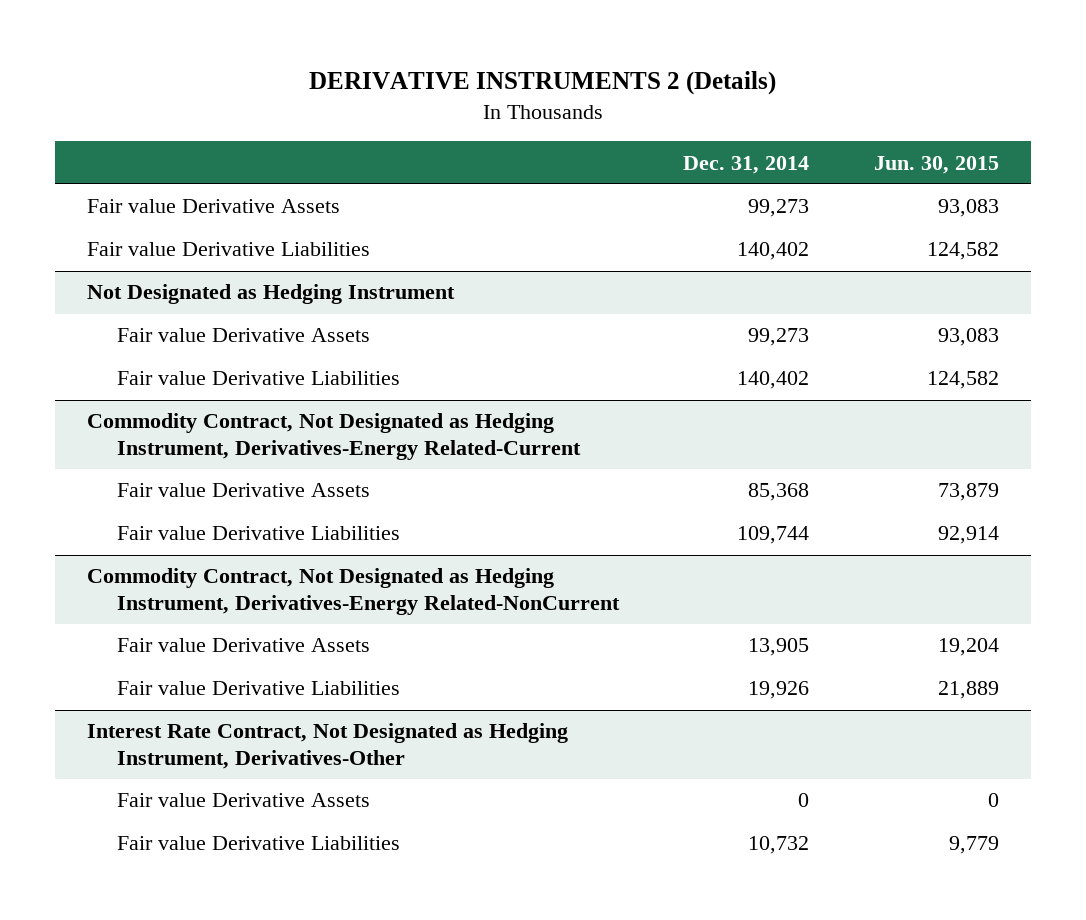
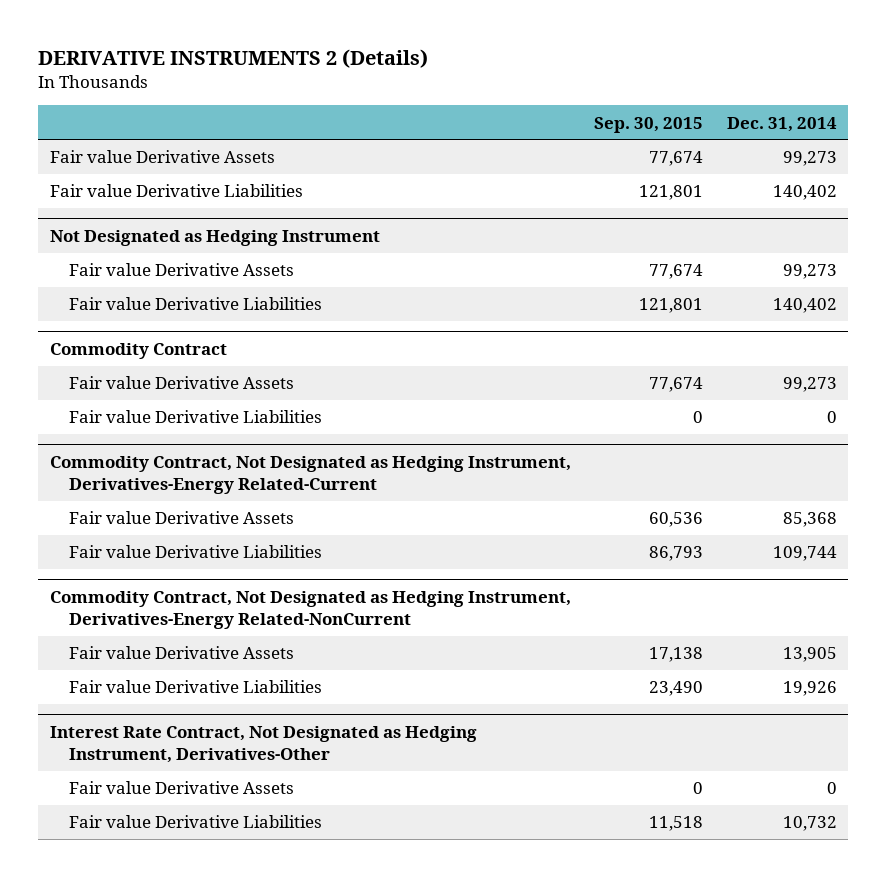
[873,155,999,174] Jun. 30, 2015 -> none
none -> [594,116,704,133] Sep. 30, 2015
none -> [49,343,227,360] Commodity Contract
none -> [69,376,295,390] Fair value Derivative Assets
none -> [69,410,323,424] Fair value Derivative Liabilities

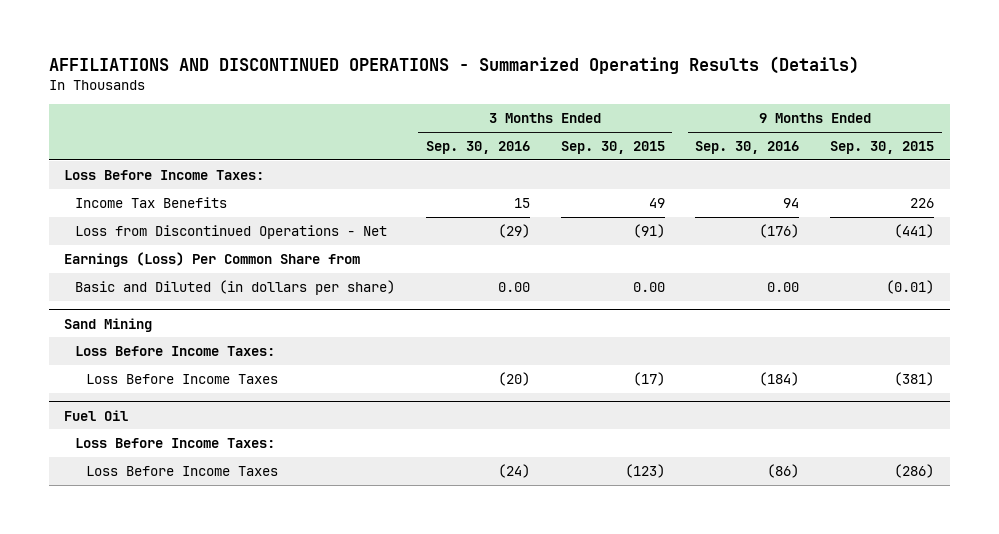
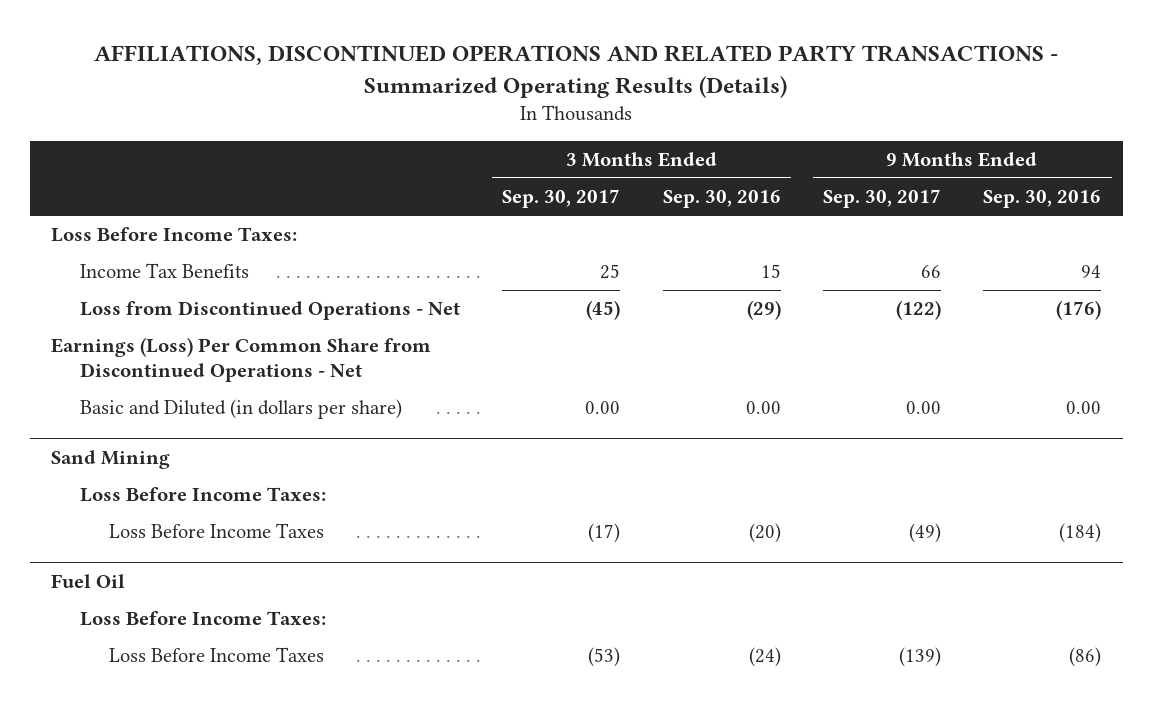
[48,55,859,74] AFFILIATIONS AND DISCONTINUED OPERATIONS - Summarized Operating Results (Details) -> [94,45,1059,98] AFFILIATIONS, DISCONTINUED OPERATIONS AND RELATED PARTY TRANSACTIONS - Summarized Operating Results (Details)
[560,141,665,155] Sep. 30, 2015 -> none
[830,141,935,155] Sep. 30, 2015 -> none
none -> [502,189,621,209] Sep. 30, 2017
none -> [823,189,942,209] Sep. 30, 2017
[64,252,361,268] Earnings (Loss) Per Common Share from -> [50,337,431,383] Earnings (Loss) Per Common Share from Discontinued Operations - Net

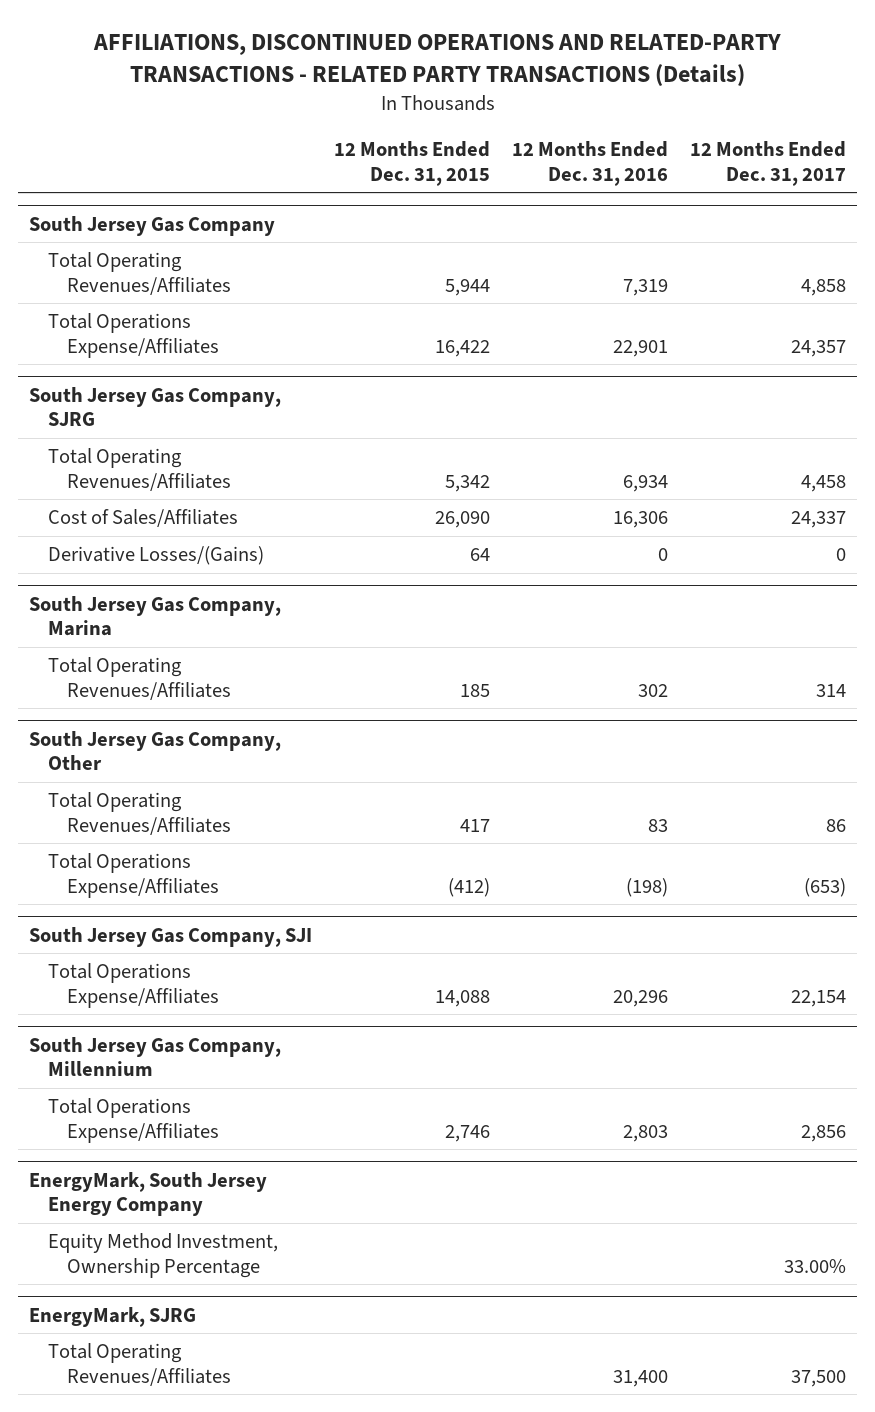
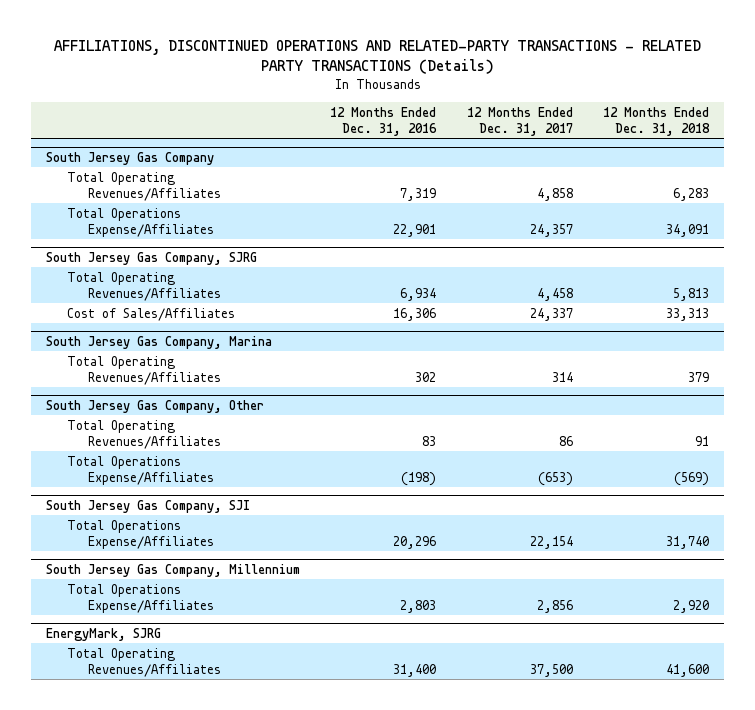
[334,141,491,186] 12 Months Ended Dec. 31, 2015 -> none
none -> [603,106,711,136] 12 Months Ended Dec. 31, 2018
[48,546,265,566] Derivative Losses/(Gains) -> none
[29,1171,268,1217] EnergyMark, South Jersey Energy Company -> none
[48,1233,279,1278] Equity Method Investment, Ownership Percentage -> none

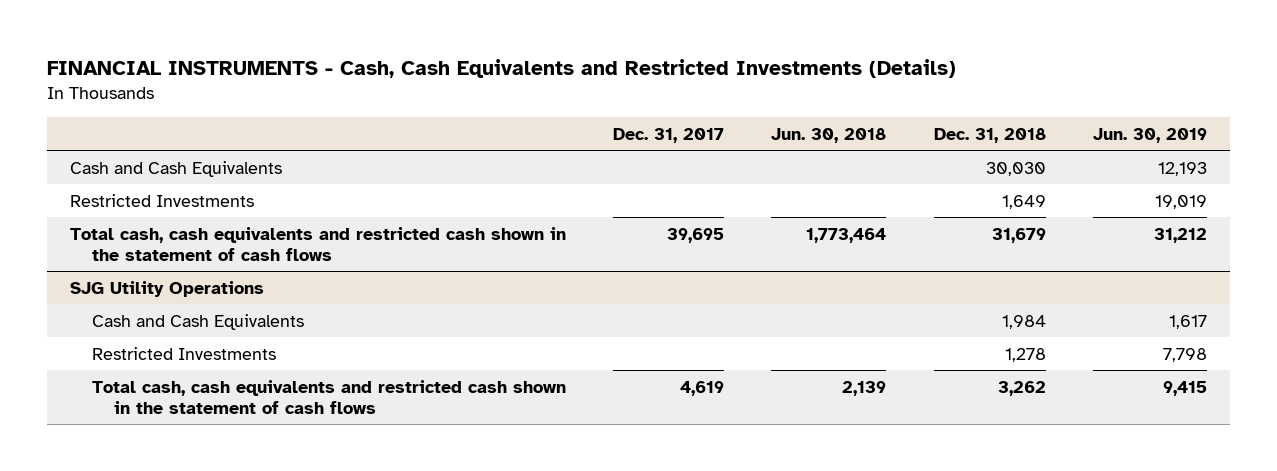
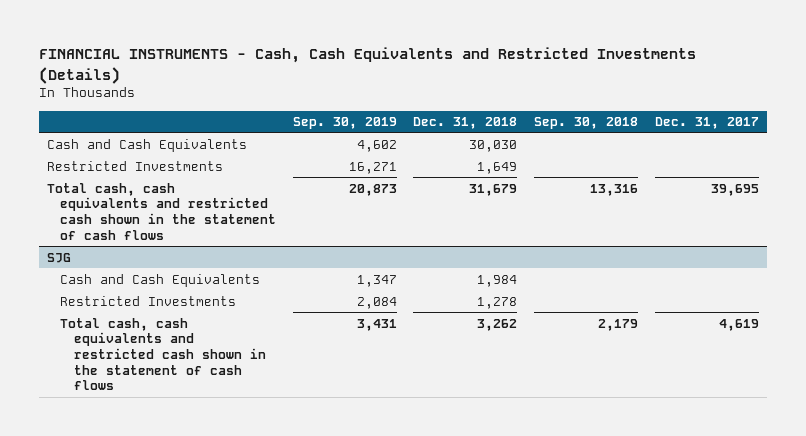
[771,127,887,143] Jun. 30, 2018 -> none
[1092,127,1207,143] Jun. 30, 2019 -> none
none -> [292,117,397,130] Sep. 30, 2019
none -> [534,117,639,130] Sep. 30, 2018
[70,280,265,297] SJG Utility Operations -> [47,252,72,263] SJG

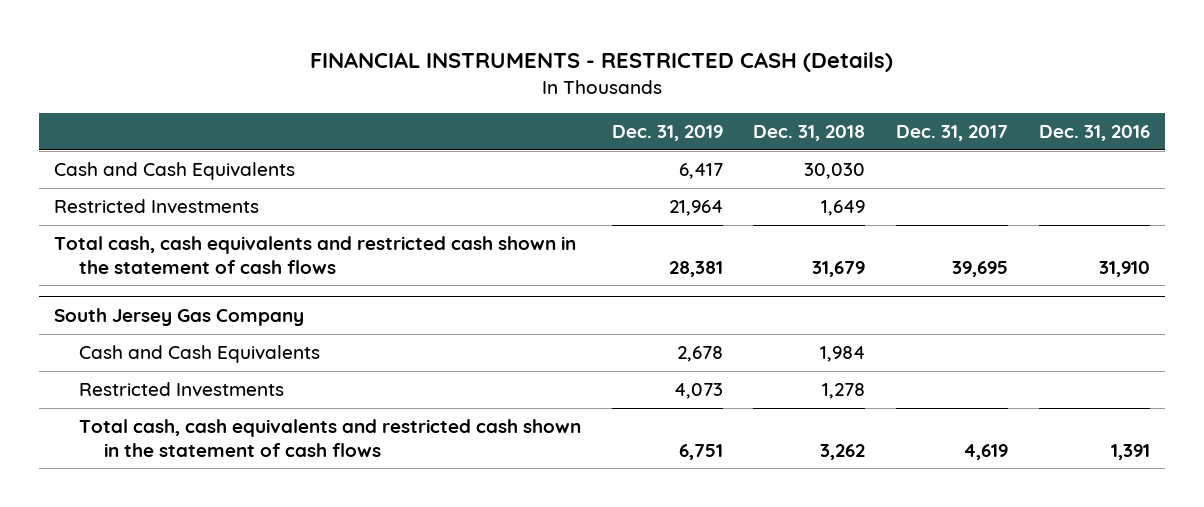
[39,47,697,84] FINANCIAL INSTRUMENTS - Cash, Cash Equivalents and Restricted Investments (Details) -> [309,52,893,73] FINANCIAL INSTRUMENTS - RESTRICTED CASH (Details)
[292,117,397,130] Sep. 30, 2019 -> none
[534,117,639,130] Sep. 30, 2018 -> none
none -> [611,125,723,142] Dec. 31, 2019
none -> [1038,125,1150,142] Dec. 31, 2016
[47,252,72,263] SJG -> [54,308,305,327] South Jersey Gas Company

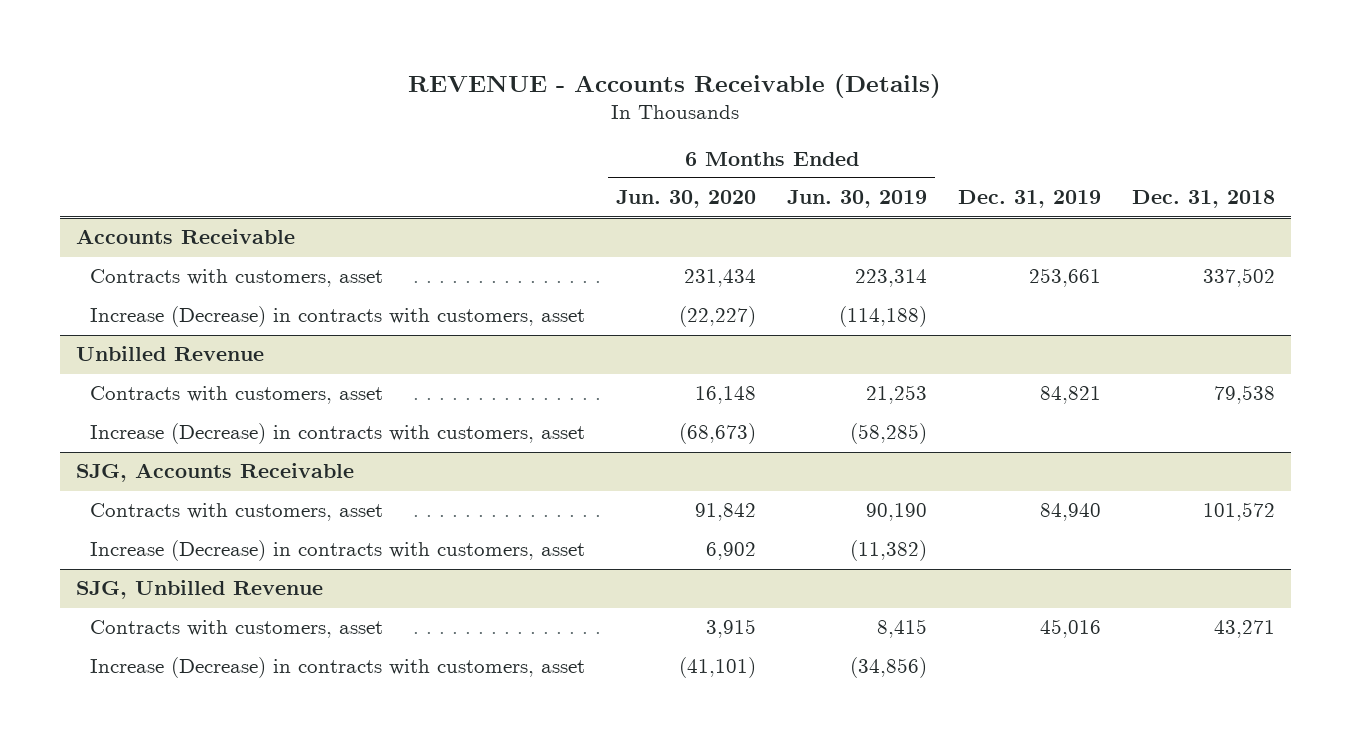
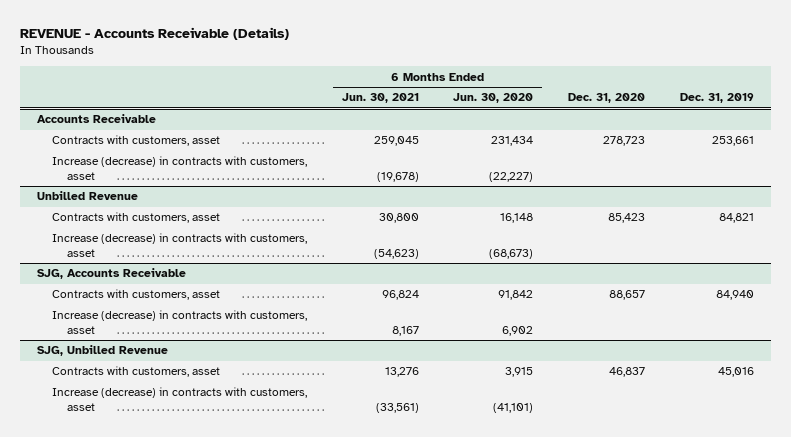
[787,190,928,209] Jun. 30, 2019 -> none
[1132,190,1276,209] Dec. 31, 2018 -> none
none -> [341,93,419,104] Jun. 30, 2021
none -> [568,93,646,104] Dec. 31, 2020
[90,306,586,328] Increase (Decrease) in contracts with customers, asset -> [52,156,308,181] Increase (decrease) in contracts with customers, asset
[90,423,586,445] Increase (Decrease) in contracts with customers, asset -> [52,233,308,258] Increase (decrease) in contracts with customers, asset
[90,540,586,562] Increase (Decrease) in contracts with customers, asset -> [52,310,308,335] Increase (decrease) in contracts with customers, asset
[90,657,586,679] Increase (Decrease) in contracts with customers, asset -> [52,387,308,412] Increase (decrease) in contracts with customers, asset

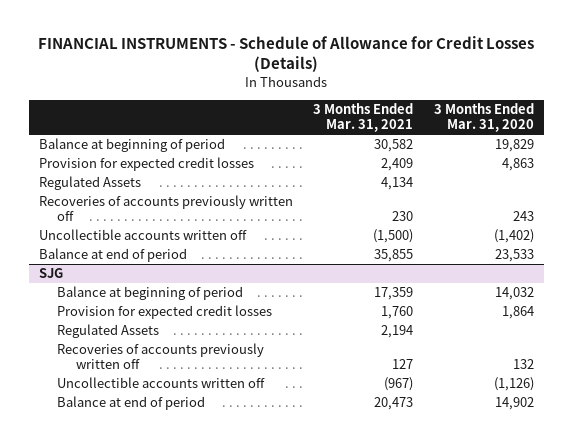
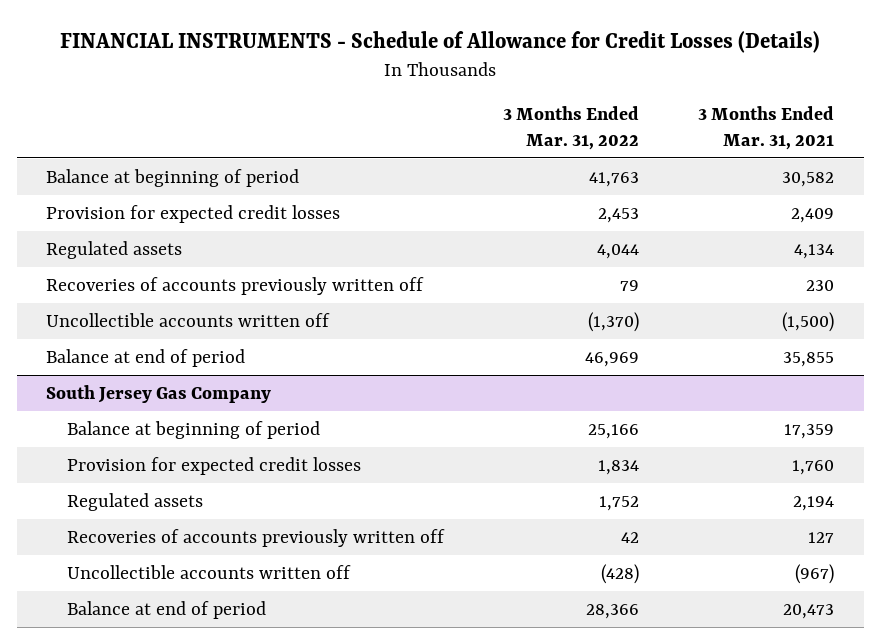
[433,103,534,133] 3 Months Ended Mar. 31, 2020 -> none
none -> [503,106,640,150] 3 Months Ended Mar. 31, 2022
[38,176,141,191] Regulated Assets -> [46,240,183,259] Regulated assets
[38,268,63,279] SJG -> [46,384,272,403] South Jersey Gas Company
[57,324,160,339] Regulated Assets -> [67,492,204,511] Regulated assets

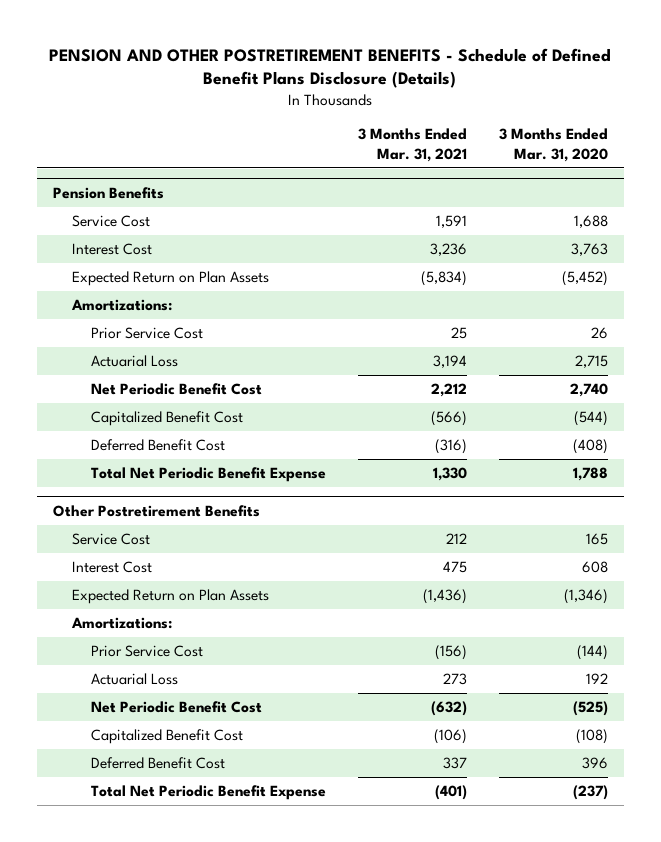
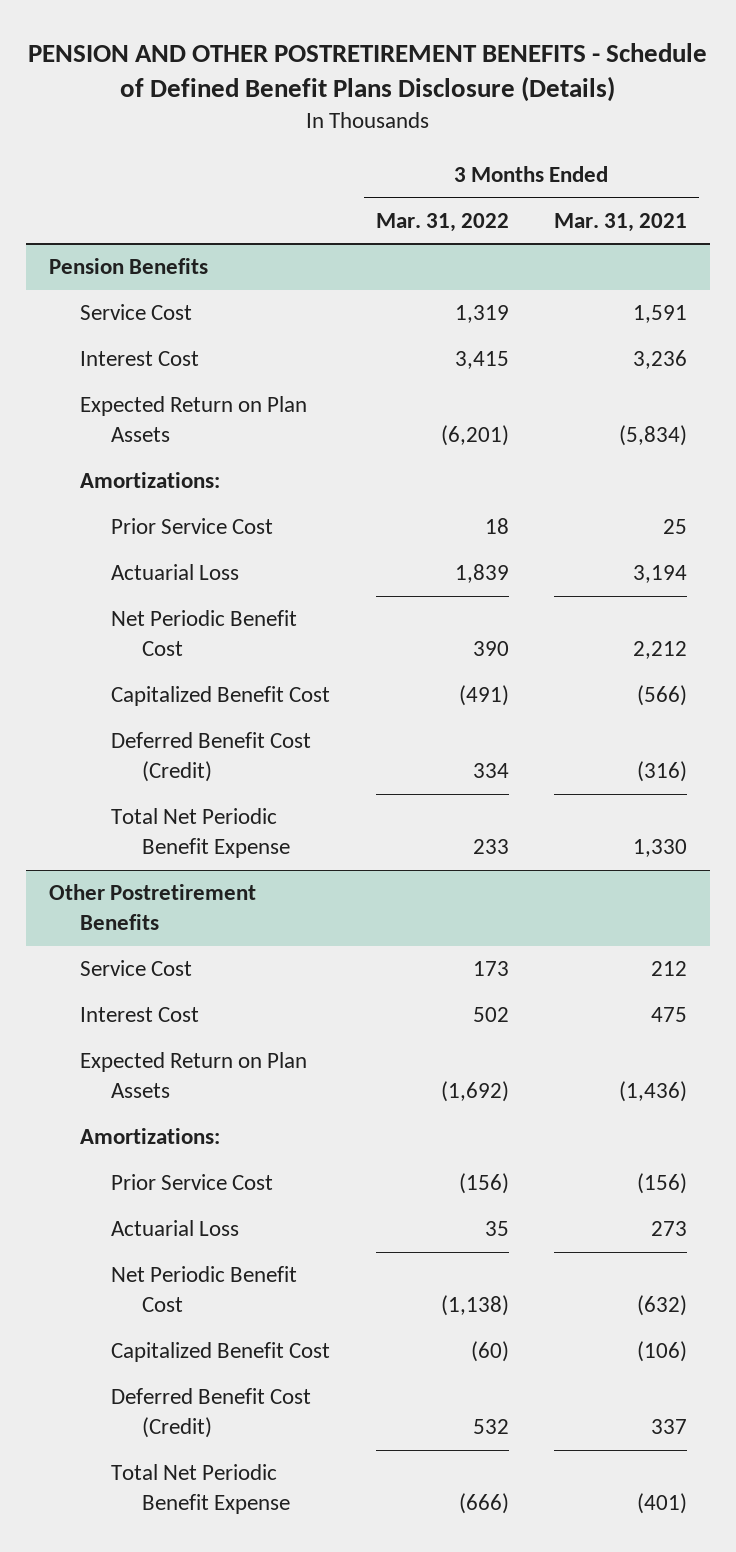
[498,128,608,162] 3 Months Ended Mar. 31, 2020 -> none
none -> [375,212,509,232] Mar. 31, 2022
[90,439,225,452] Deferred Benefit Cost -> [110,732,311,783] Deferred Benefit Cost (Credit)
[90,757,225,770] Deferred Benefit Cost -> [110,1388,311,1439] Deferred Benefit Cost (Credit)

